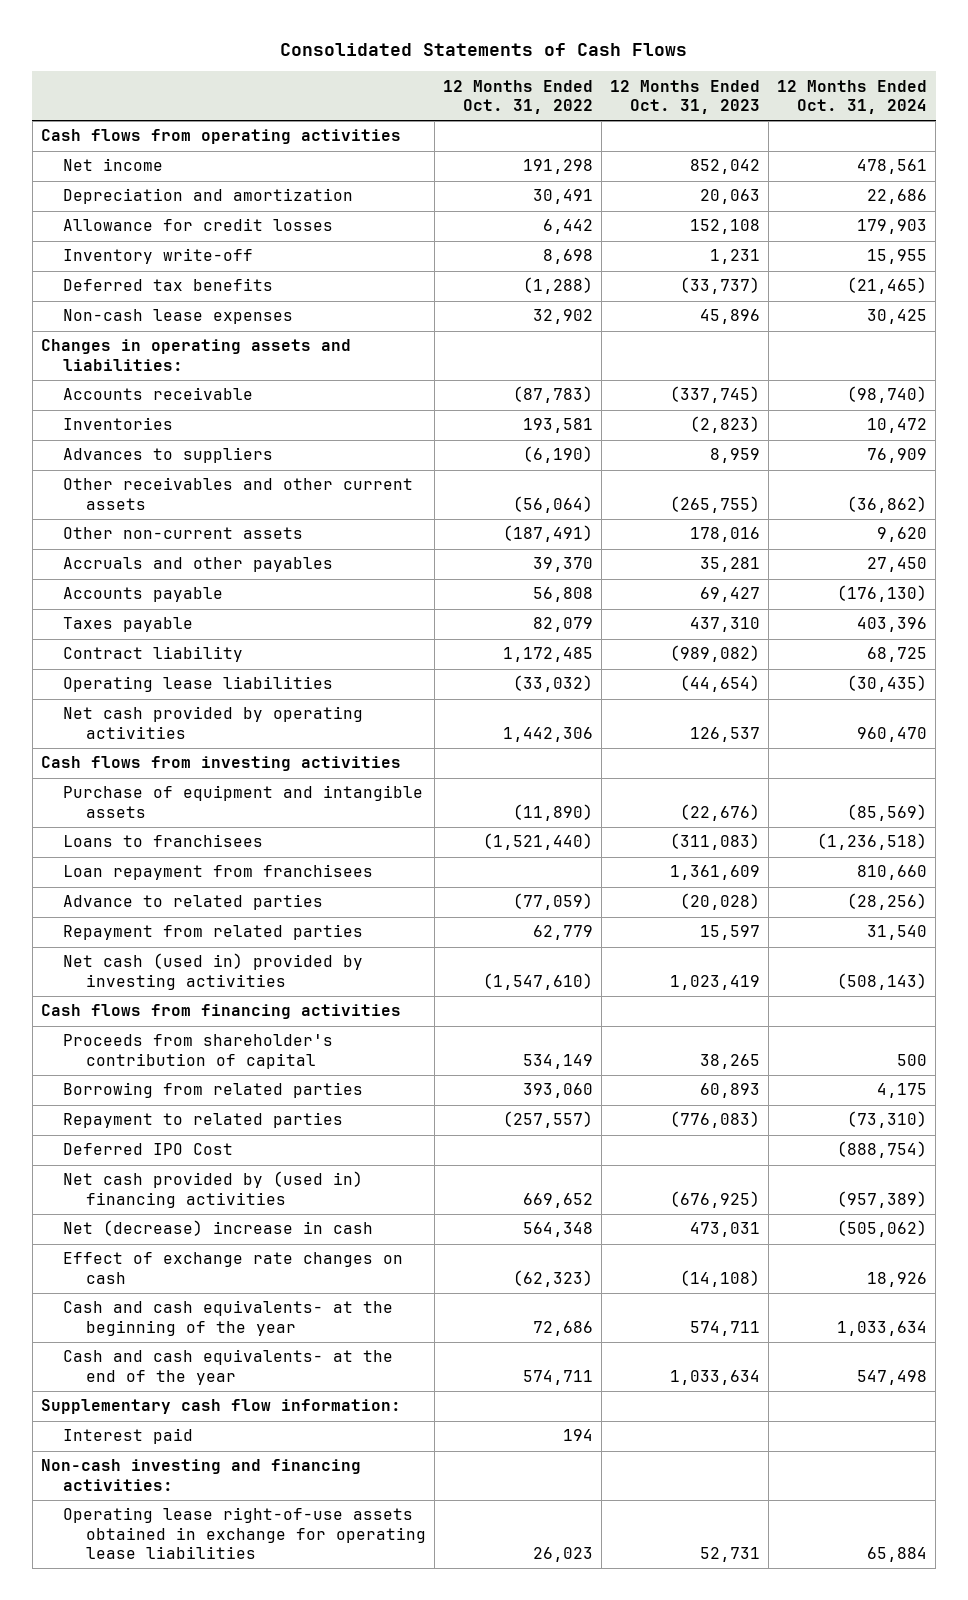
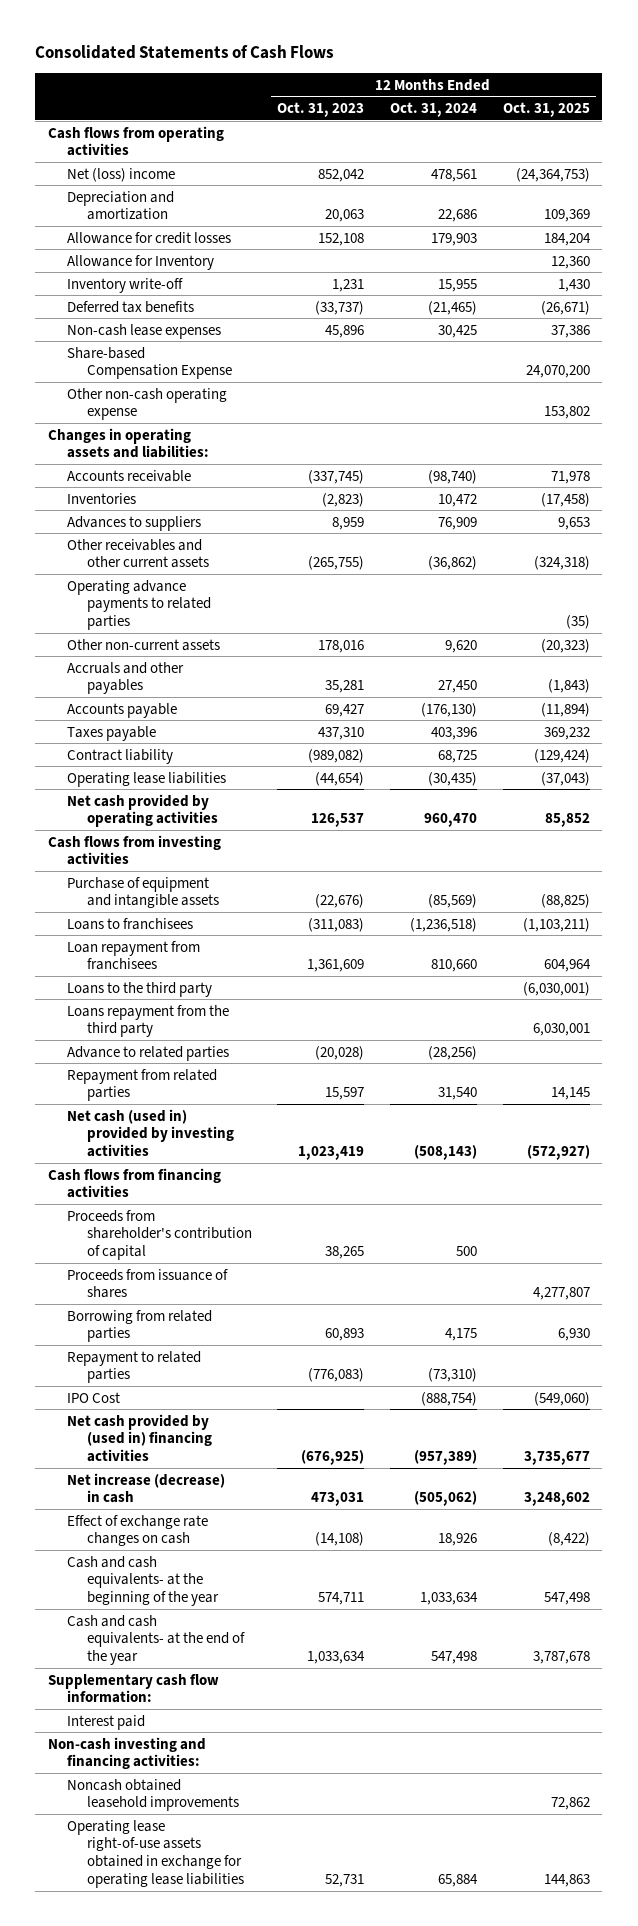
[442,79,593,115] 12 Months Ended Oct. 31, 2022 -> none
none -> [502,102,590,118] Oct. 31, 2025
[63,158,164,172] Net income -> [67,167,176,182] Net (loss) income
none -> [67,254,215,270] Allowance for Inventory
none -> [67,346,232,380] Share-based Compensation Expense
none -> [67,387,228,421] Other non-cash operating expense
none -> [67,579,211,631] Operating advance payments to related parties
none -> [67,981,213,997] Loans to the third party
none -> [67,1004,230,1038] Loans repayment from the third party
none -> [67,1268,229,1299] Proceeds from issuance of shares
[63,1143,234,1156] Deferred IPO Cost -> [67,1391,121,1403] IPO Cost
[63,1220,374,1237] Net (decrease) increase in cash -> [67,1472,226,1504] Net increase (decrease) in cash
none -> [67,1778,239,1812] Noncash obtained leasehold improvements

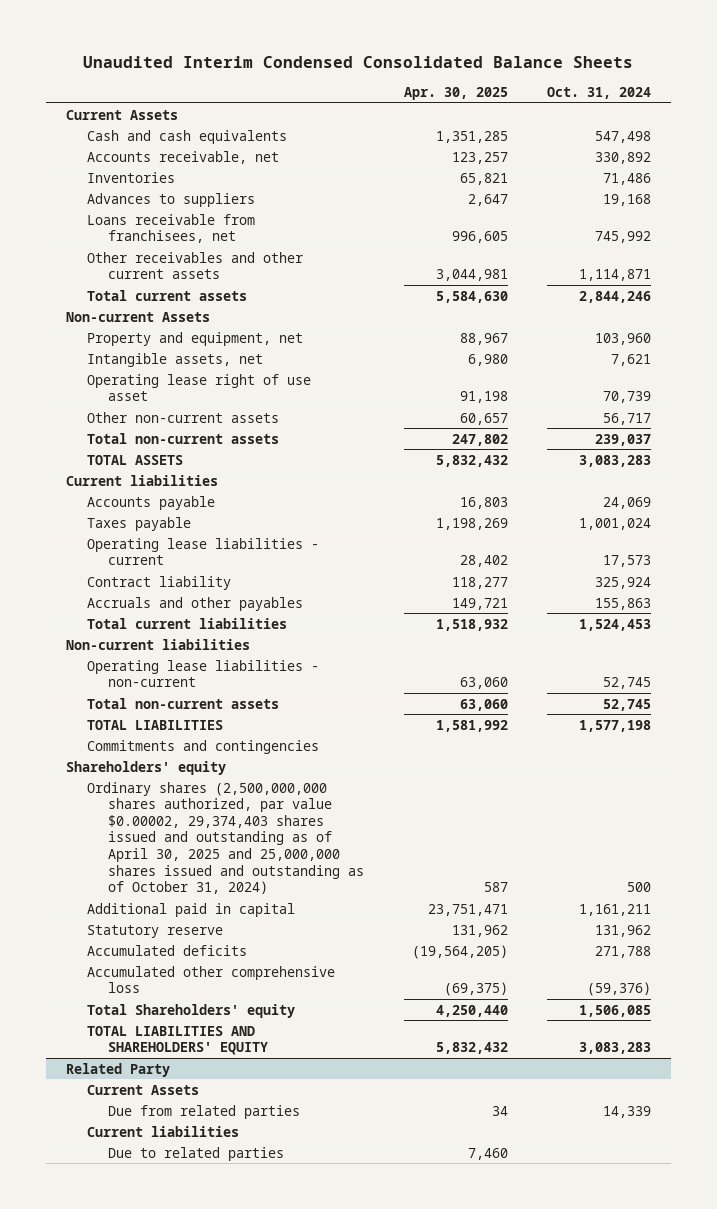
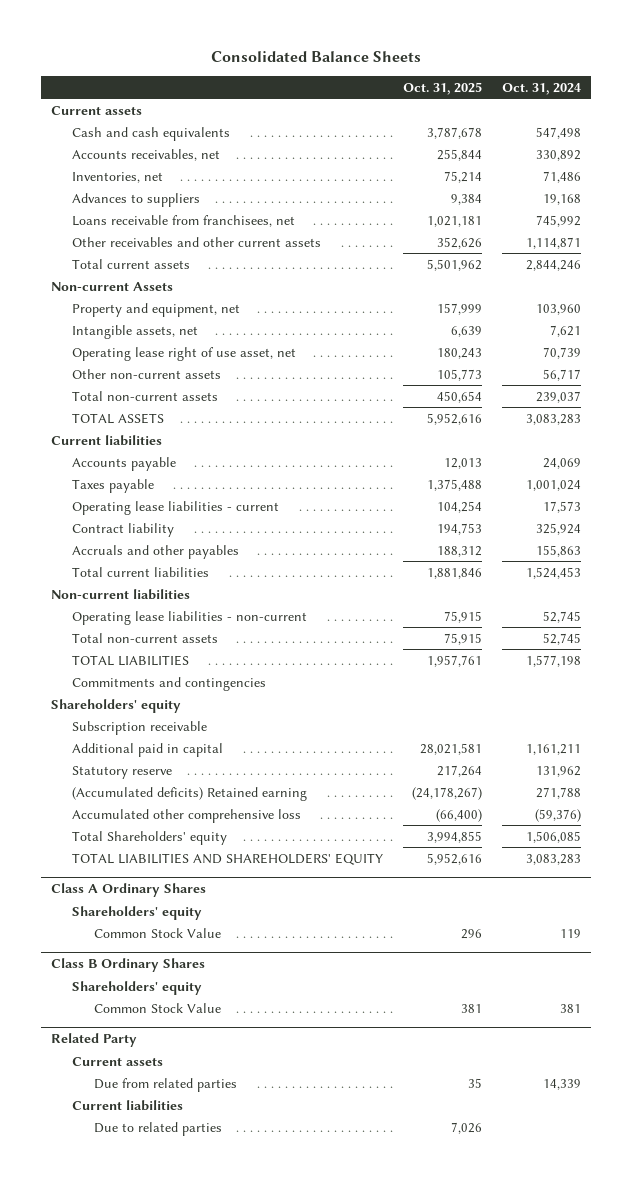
[83,55,634,68] Unaudited Interim Condensed Consolidated Balance Sheets -> [210,51,421,63] Consolidated Balance Sheets
[403,86,508,100] Apr. 30, 2025 -> none
none -> [403,81,483,95] Oct. 31, 2025
[65,109,178,120] Current Assets -> [50,105,142,115] Current assets
[87,150,280,164] Accounts receivable, net -> [72,148,221,161] Accounts receivables, net
[87,171,176,183] Inventories -> [72,171,164,183] Inventories, net
[87,373,312,402] Operating lease right of use asset -> [72,346,297,361] Operating lease right of use asset, net
[87,781,365,895] Ordinary shares (2,500,000,000 shares authorized, par value $0.00002, 29,374,403 shares issued and outstanding as of April 30, 2025 and 25,000,000 shares issued and outstanding as of October 31, 2024) -> none
none -> [72,720,208,735] Subscription receivable
[87,944,248,956] Accumulated deficits -> [72,786,308,801] (Accumulated deficits) Retained earning
none -> [50,883,206,898] Class A Ordinary Shares
none -> [72,905,203,920] Shareholders' equity
none -> [93,927,221,938] Common Stock Value
none -> [50,958,205,973] Class B Ordinary Shares
none -> [72,980,203,995] Shareholders' equity
none -> [93,1002,221,1013] Common Stock Value
[87,1084,200,1095] Current Assets -> [72,1056,164,1066] Current assets

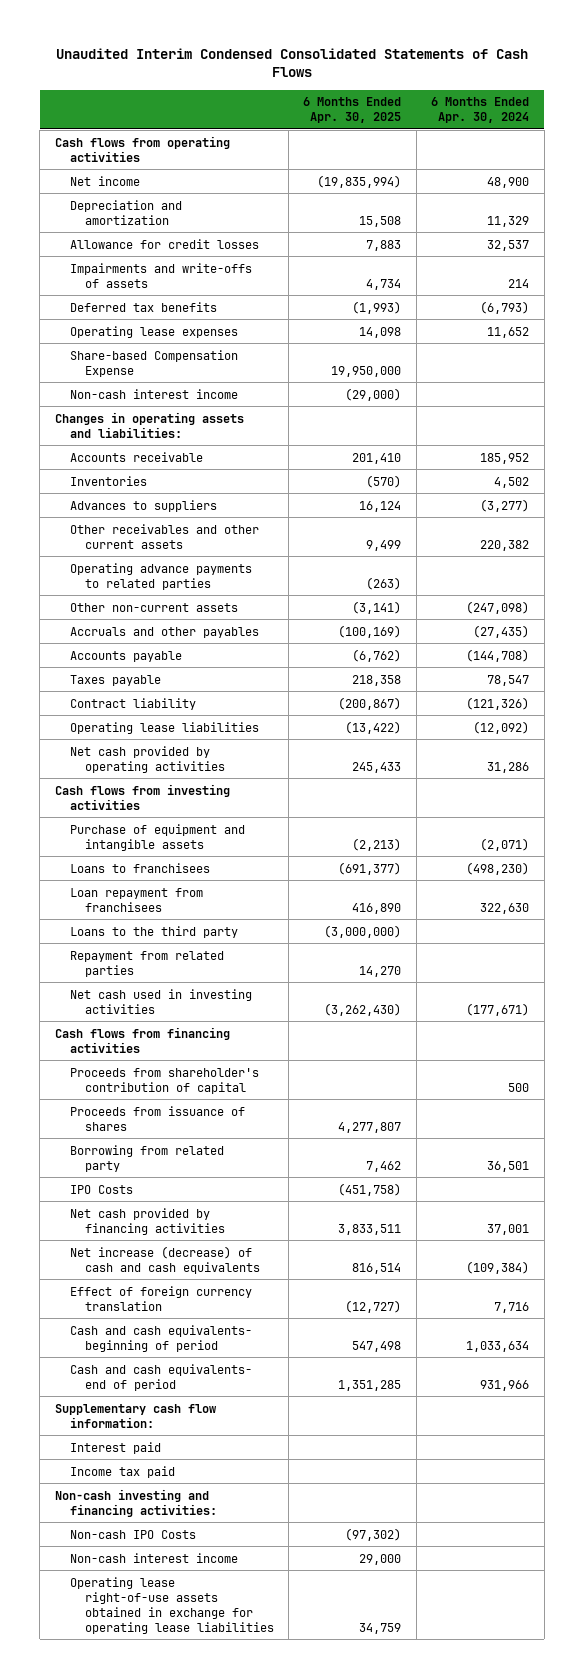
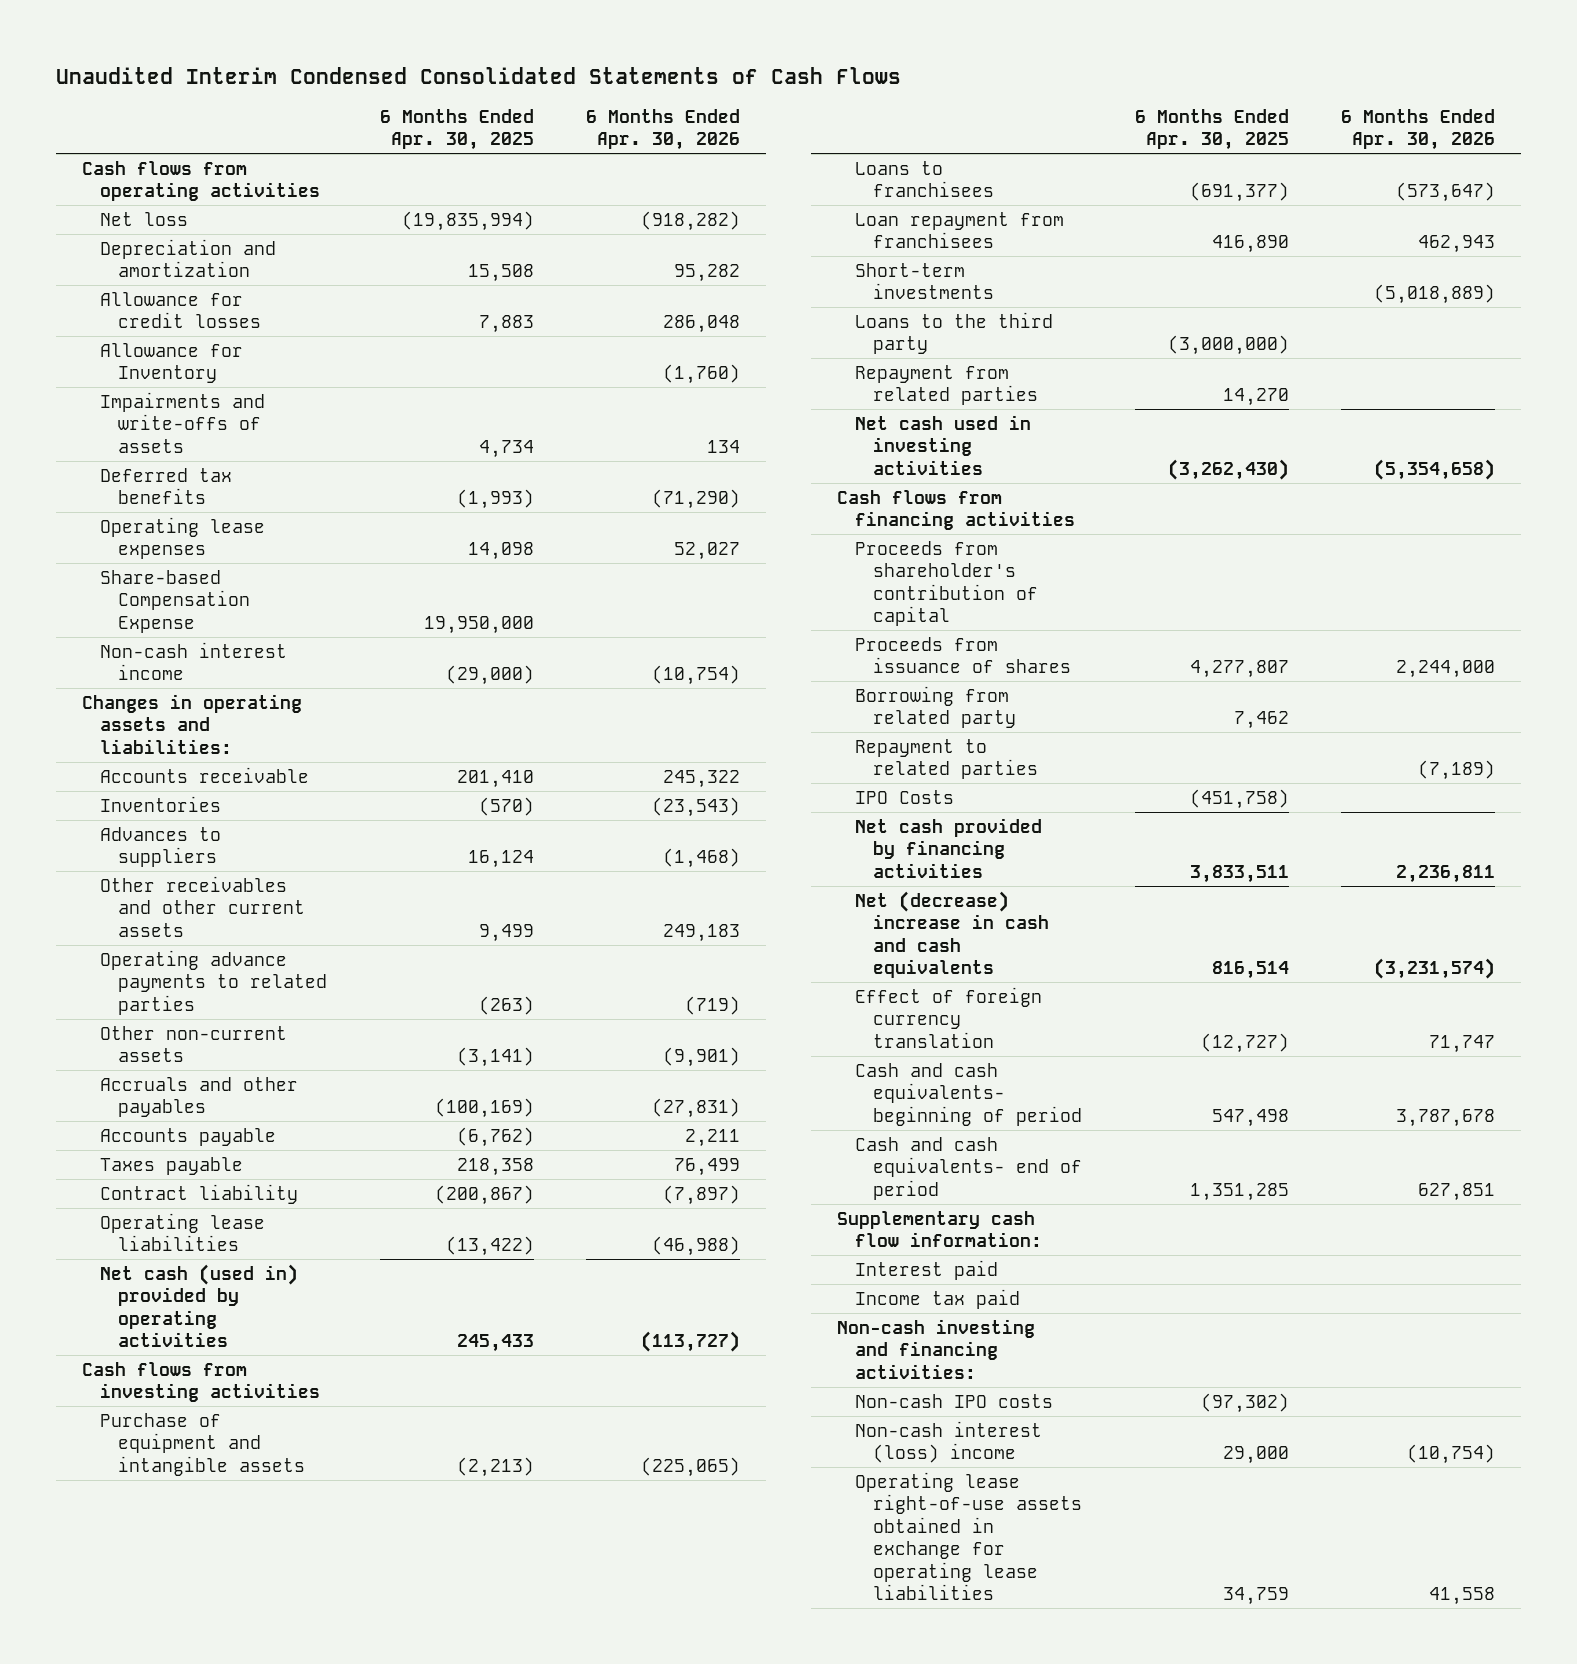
[431,97,530,124] 6 Months Ended Apr. 30, 2024 -> none
none -> [585,108,740,151] 6 Months Ended Apr. 30, 2026
[69,175,140,186] Net income -> [100,211,189,226] Net loss
none -> [100,342,244,384] Allowance for Inventory
[69,745,225,773] Net cash provided by operating activities -> [100,1263,299,1348] Net cash (used in) provided by operating activities
none -> [855,262,995,300] Short-term investments
none -> [855,738,1039,780] Repayment to related parties
[69,1245,260,1274] Net increase (decrease) of cash and cash equivalents -> [855,890,1050,979] Net (decrease) increase in cash and cash equivalents
[69,1529,196,1539] Non-cash IPO Costs -> [855,1393,1054,1408] Non-cash IPO costs
[69,1552,238,1563] Non-cash interest income -> [855,1420,1043,1464] Non-cash interest (loss) income

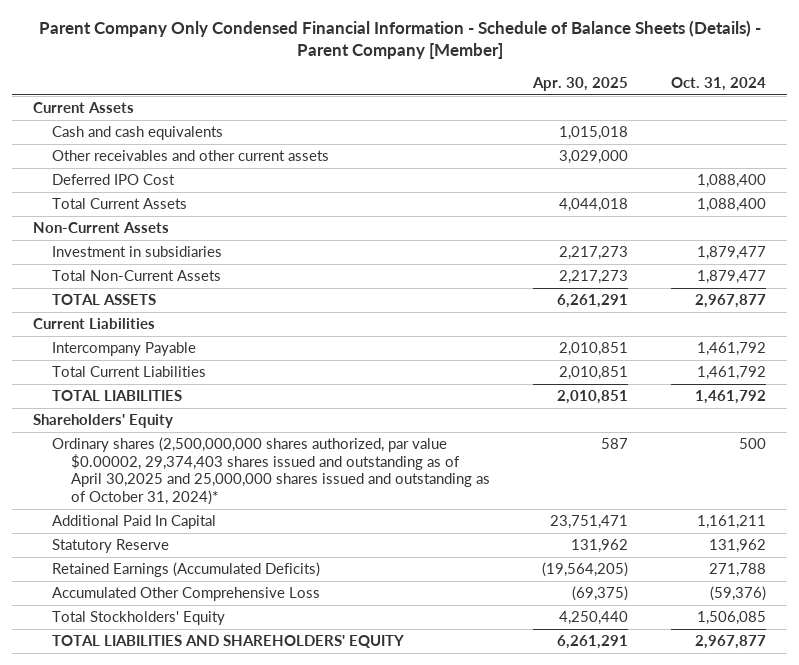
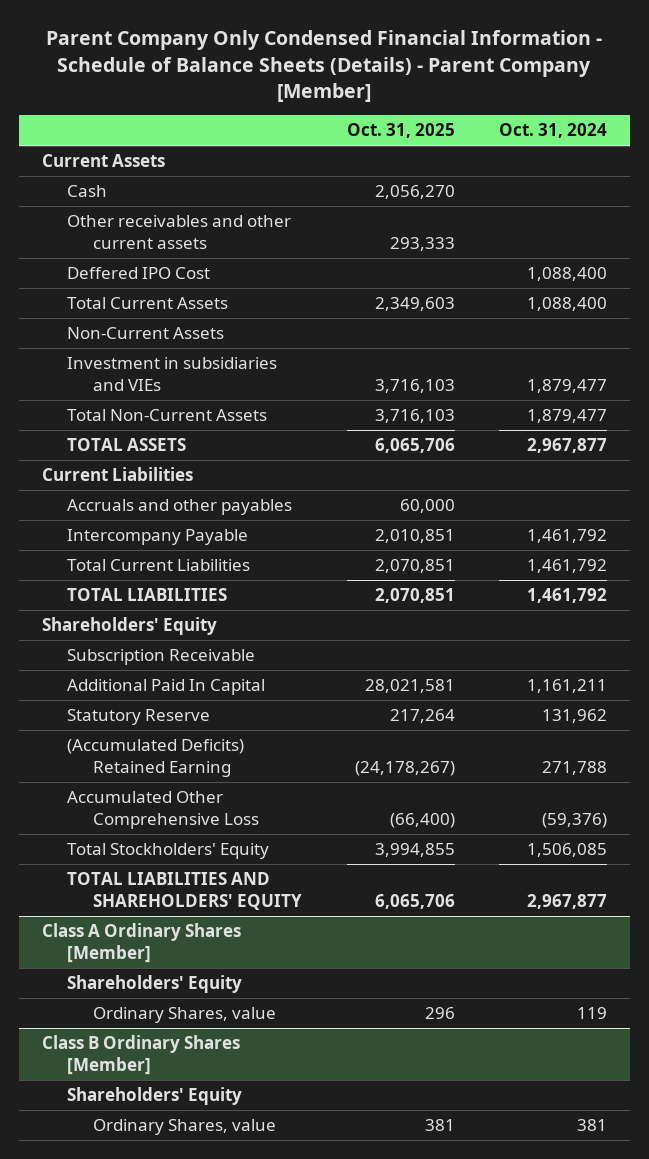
[532,77,629,92] Apr. 30, 2025 -> none
none -> [346,123,455,139] Oct. 31, 2025
[52,126,224,141] Cash and cash equivalents -> none
none -> [67,185,108,198] Cash
[52,174,176,186] Deferred IPO Cost -> [67,267,211,280] Deffered IPO Cost
[52,246,223,258] Investment in subsidiaries -> [67,357,278,392] Investment in subsidiaries and VIEs
none -> [67,499,293,516] Accruals and other payables
[52,437,491,505] Ordinary shares (2,500,000,000 shares authorized, par value $0.00002, 29,374,403 shares issued and outstanding as of April 30,2025 and 25,000,000 shares issued and outstanding as of October 31, 2024)* -> none
none -> [67,649,256,666] Subscription Receivable
[52,562,321,578] Retained Earnings (Accumulated Deficits) -> [67,739,245,778] (Accumulated Deficits) Retained Earning
none -> [41,923,241,964] Class A Ordinary Shares [Member]
none -> [67,975,243,994] Shareholders' Equity
none -> [92,1007,276,1024] Ordinary Shares, value
none -> [41,1035,240,1076] Class B Ordinary Shares [Member]
none -> [67,1087,243,1106] Shareholders' Equity
none -> [92,1119,276,1136] Ordinary Shares, value

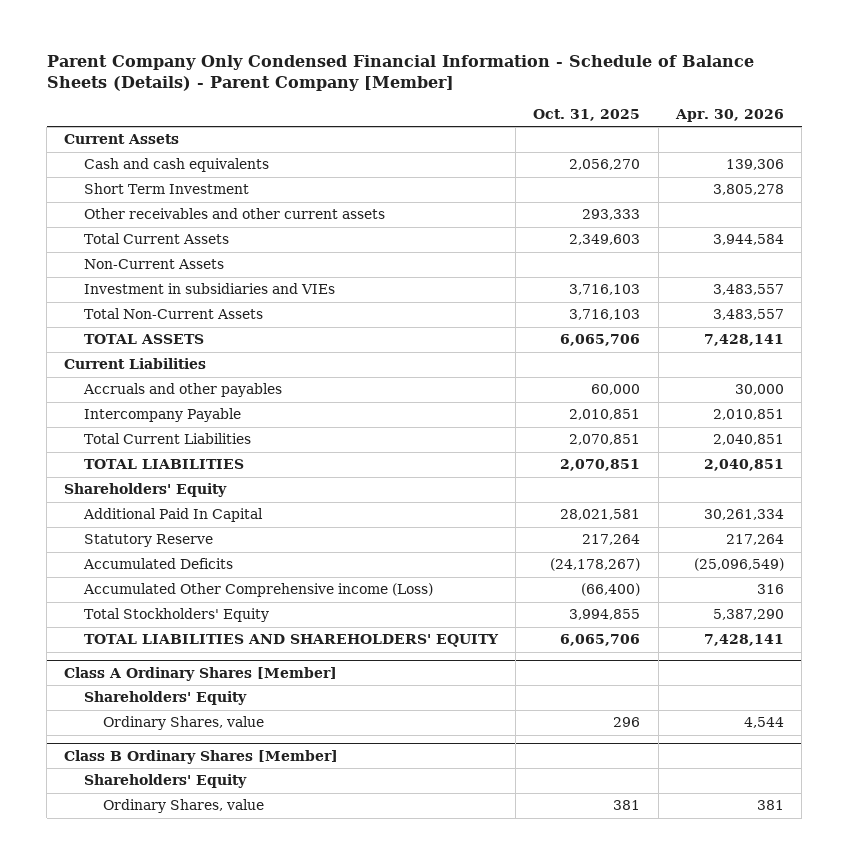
[499,123,608,139] Oct. 31, 2024 -> none
none -> [674,108,784,122] Apr. 30, 2026
[67,185,108,198] Cash -> [83,158,269,173] Cash and cash equivalents
none -> [83,183,249,195] Short Term Investment
[67,267,211,280] Deffered IPO Cost -> none
[67,649,256,666] Subscription Receivable -> none
[67,739,245,778] (Accumulated Deficits) Retained Earning -> [82,558,233,570] Accumulated Deficits
[67,791,259,830] Accumulated Other Comprehensive Loss -> [82,583,433,598] Accumulated Other Comprehensive income (Loss)

